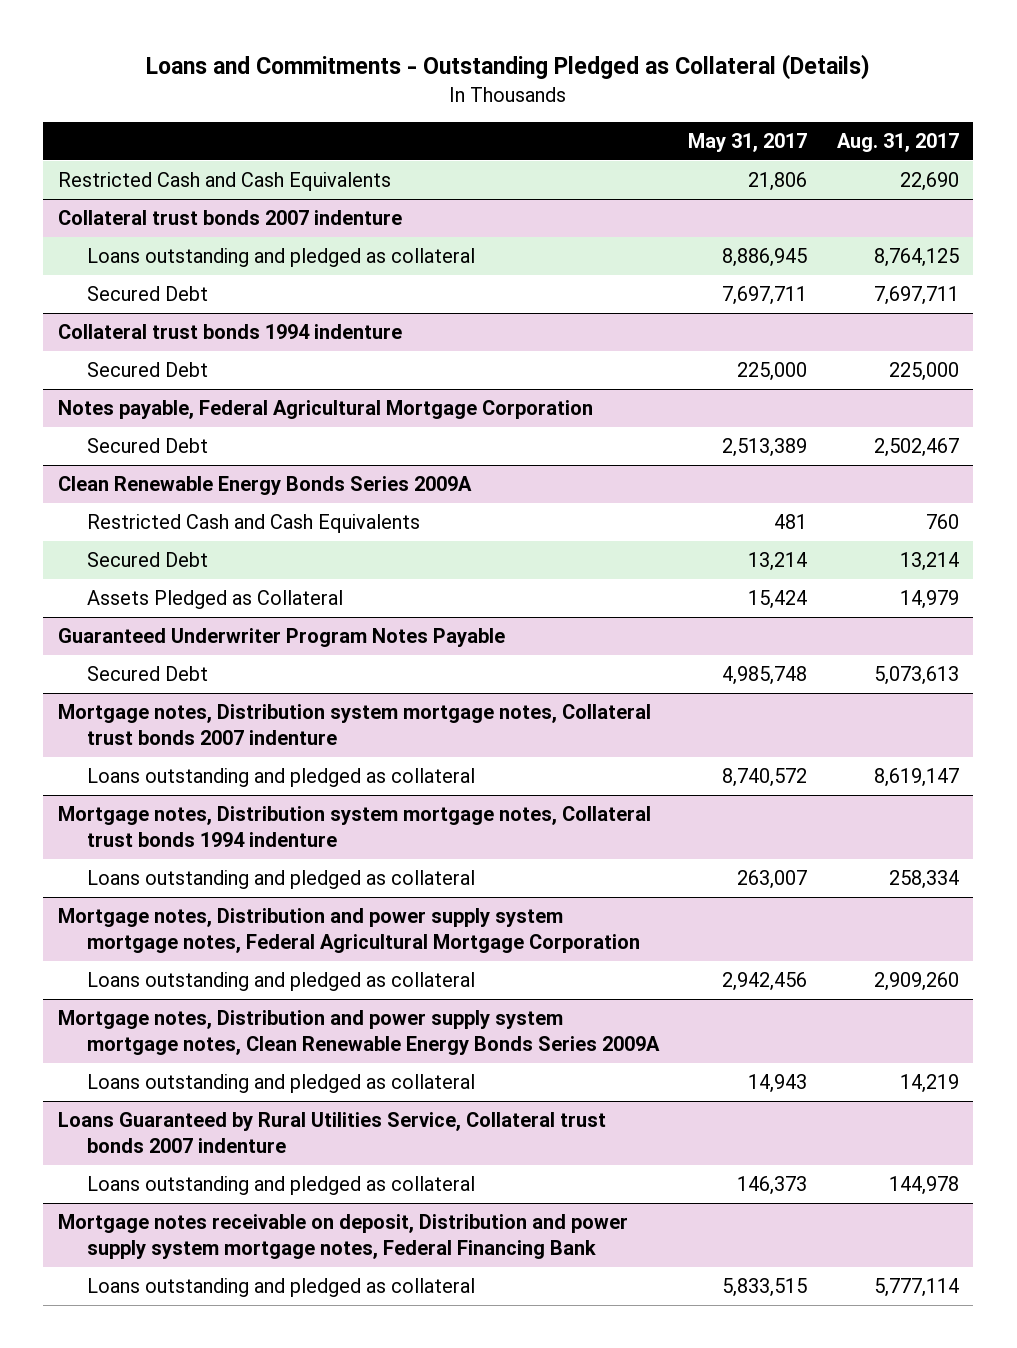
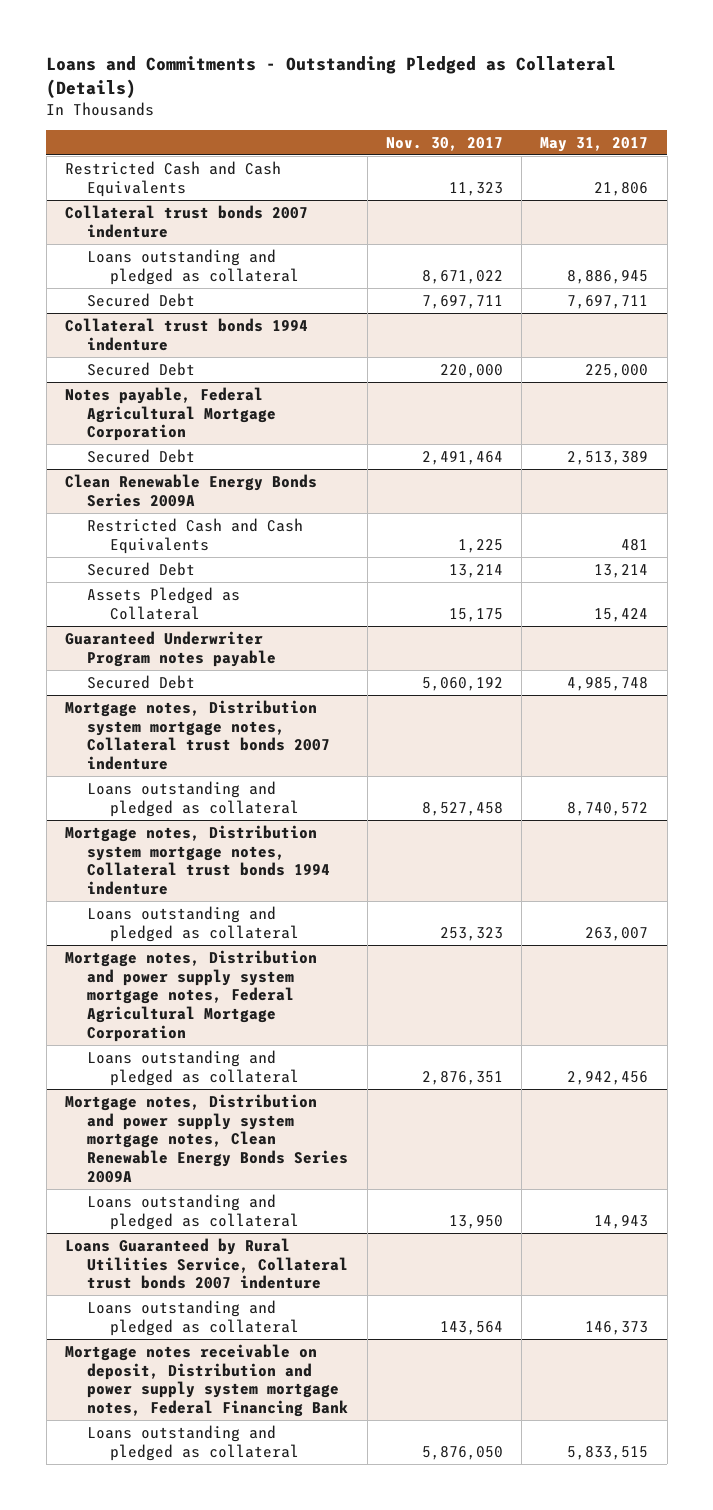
[836,132,959,152] Aug. 31, 2017 -> none
none -> [385,136,503,151] Nov. 30, 2017
[57,628,505,648] Guaranteed Underwriter Program Notes Payable -> [64,630,277,667] Guaranteed Underwriter Program notes payable

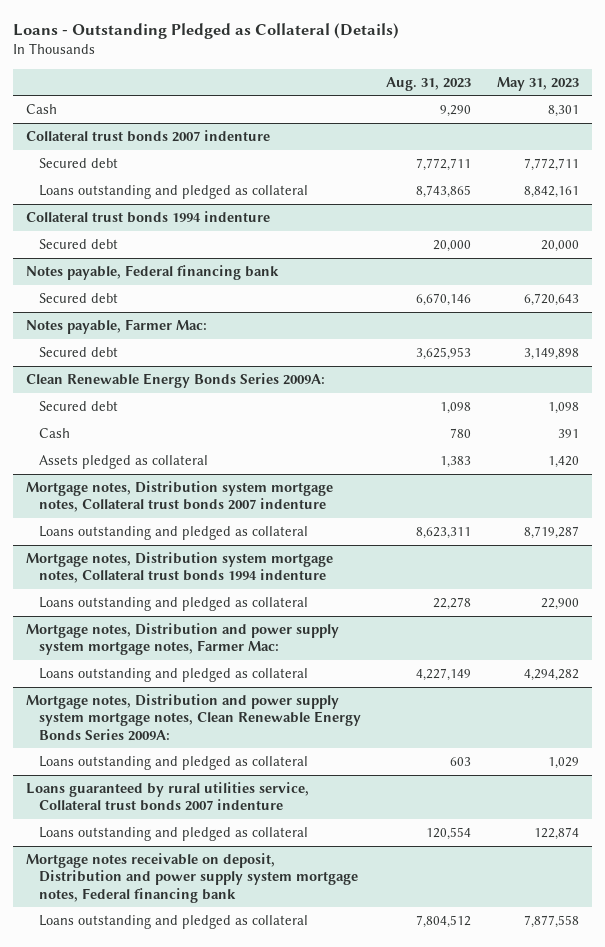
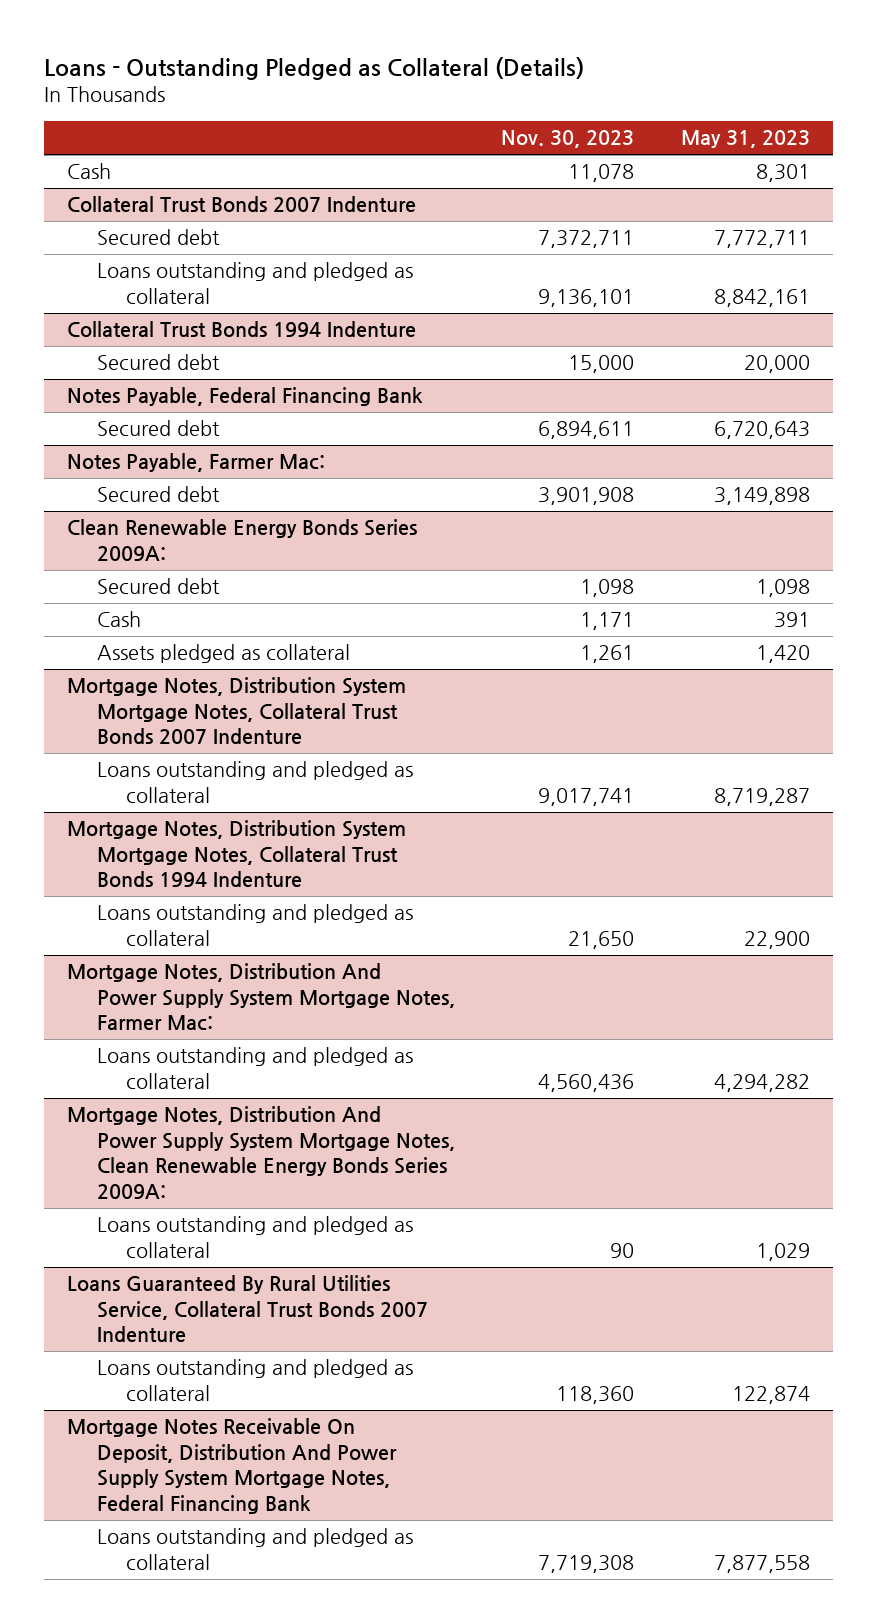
[386,76,472,91] Aug. 31, 2023 -> none
none -> [501,130,635,149] Nov. 30, 2023
[25,129,270,142] Collateral trust bonds 2007 indenture -> [67,196,417,213] Collateral Trust Bonds 2007 Indenture
[25,210,270,223] Collateral trust bonds 1994 indenture -> [67,321,417,338] Collateral Trust Bonds 1994 Indenture
[25,264,279,280] Notes payable, Federal financing bank -> [67,387,424,407] Notes Payable, Federal Financing Bank
[25,318,207,334] Notes payable, Farmer Mac: -> [67,453,326,473] Notes Payable, Farmer Mac:
[25,480,333,513] Mortgage notes, Distribution system mortgage notes, Collateral trust bonds 2007 indenture -> [67,677,407,745] Mortgage Notes, Distribution System Mortgage Notes, Collateral Trust Bonds 2007 Indenture
[25,551,333,584] Mortgage notes, Distribution system mortgage notes, Collateral trust bonds 1994 indenture -> [67,820,407,888] Mortgage Notes, Distribution System Mortgage Notes, Collateral Trust Bonds 1994 Indenture
[25,622,339,656] Mortgage notes, Distribution and power supply system mortgage notes, Farmer Mac: -> [67,963,455,1032] Mortgage Notes, Distribution And Power Supply System Mortgage Notes, Farmer Mac:
[25,693,361,741] Mortgage notes, Distribution and power supply system mortgage notes, Clean Renewable Energy Bonds Series 2009A: -> [67,1106,455,1199] Mortgage Notes, Distribution And Power Supply System Mortgage Notes, Clean Renewable Energy Bonds Series 2009A:
[25,781,309,812] Loans guaranteed by rural utilities service, Collateral trust bonds 2007 indenture -> [67,1275,428,1343] Loans Guaranteed By Rural Utilities Service, Collateral Trust Bonds 2007 Indenture
[25,852,358,903] Mortgage notes receivable on deposit, Distribution and power supply system mortgage notes, Federal financing bank -> [67,1418,397,1514] Mortgage Notes Receivable On Deposit, Distribution And Power Supply System Mortgage Notes, Federal Financing Bank

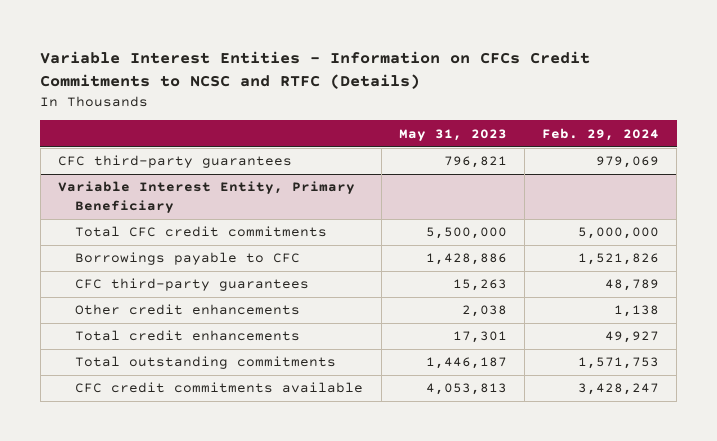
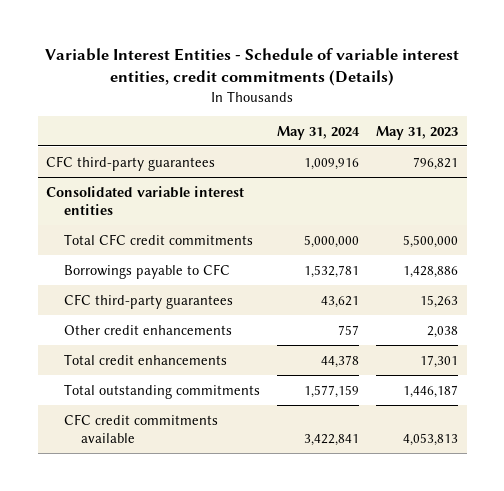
[40,51,591,89] Variable Interest Entities - Information on CFCs Credit Commitments to NCSC and RTFC (Details) -> [45,47,460,87] Variable Interest Entities - Schedule of variable interest entities, credit commitments (Details)
[541,127,659,141] Feb. 29, 2024 -> none
none -> [276,125,360,140] May 31, 2024
[58,181,356,213] Variable Interest Entity, Primary Beneficiary -> [46,185,245,216] Consolidated variable interest entities

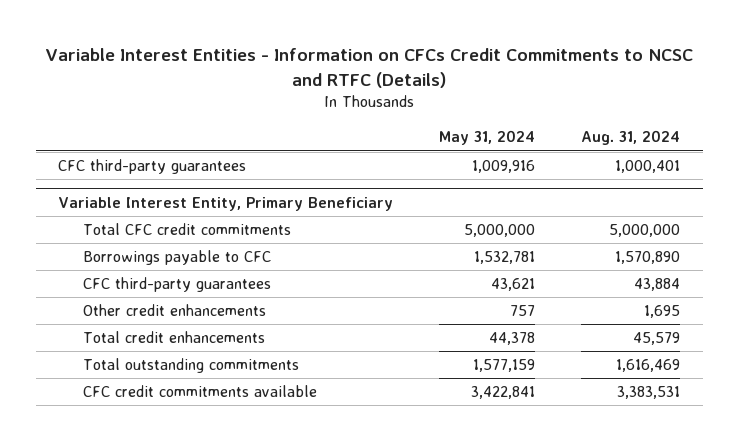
[45,47,460,87] Variable Interest Entities - Schedule of variable interest entities, credit commitments (Details) -> [45,47,694,88] Variable Interest Entities - Information on CFCs Credit Commitments to NCSC and RTFC (Details)
[376,125,459,140] May 31, 2023 -> none
none -> [581,130,681,146] Aug. 31, 2024
[46,185,245,216] Consolidated variable interest entities -> [58,196,394,211] Variable Interest Entity, Primary Beneficiary

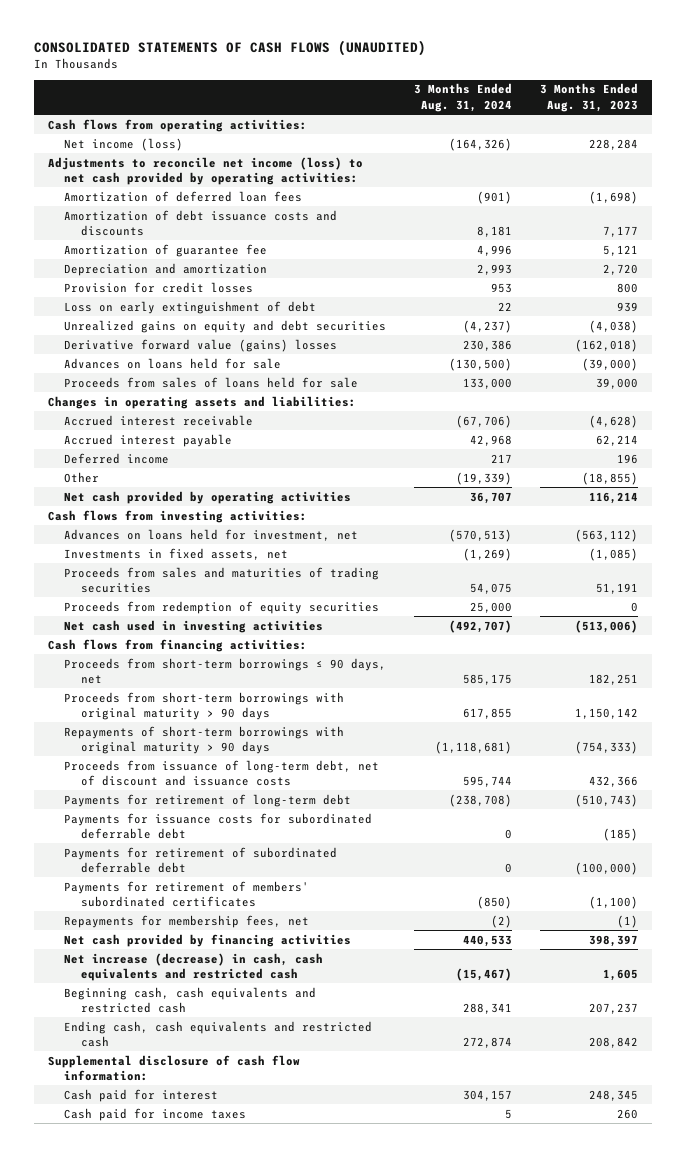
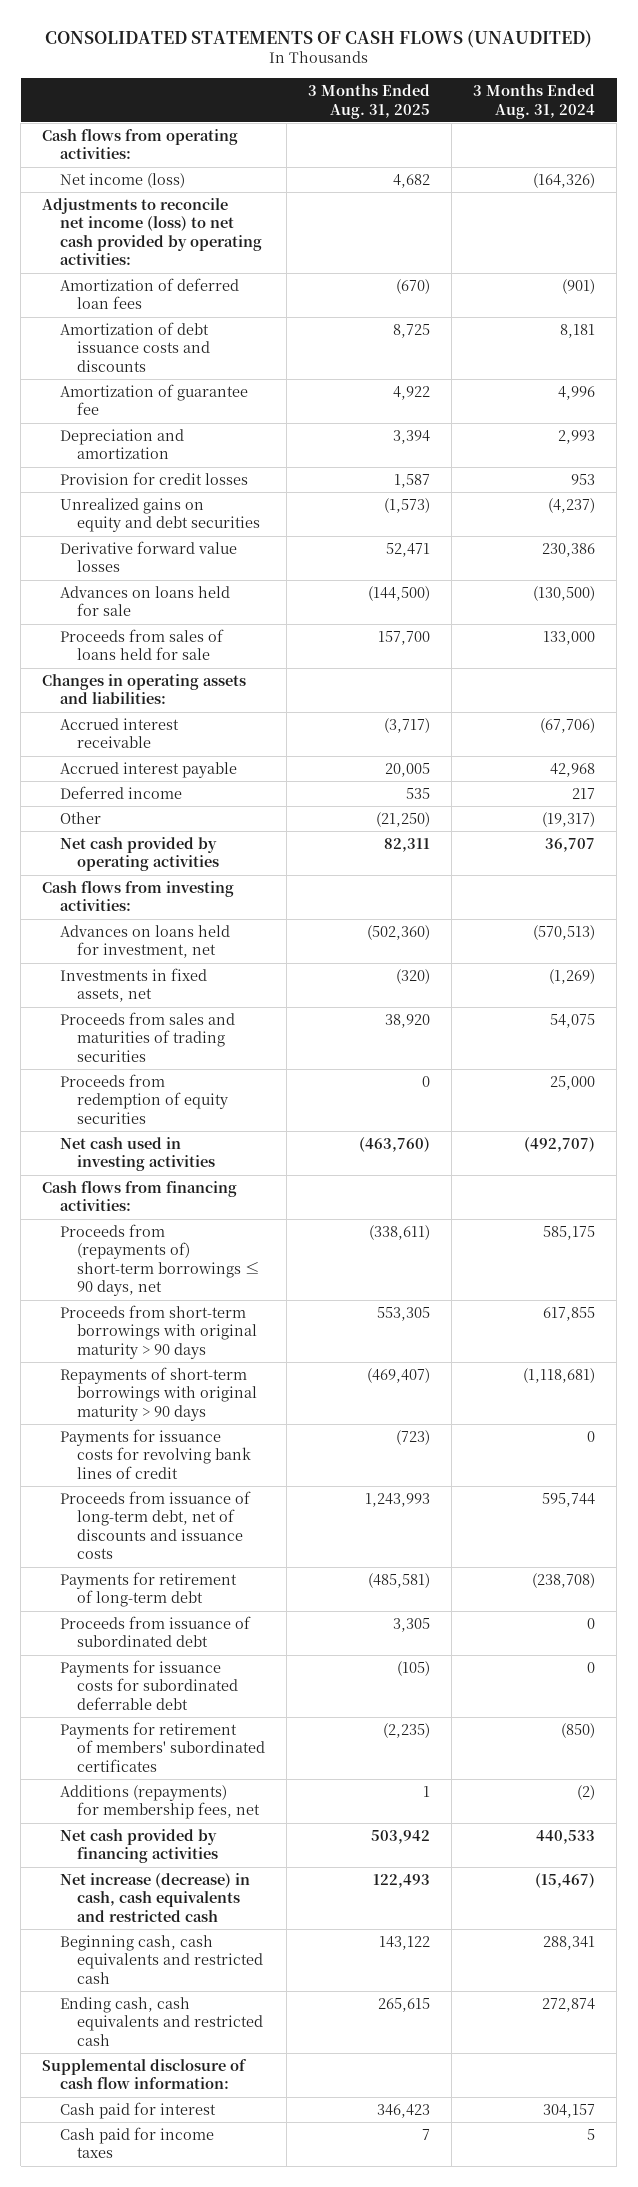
[539,83,638,112] 3 Months Ended Aug. 31, 2023 -> none
none -> [307,84,430,119] 3 Months Ended Aug. 31, 2025
[64,300,317,314] Loss on early extinguishment of debt -> none
[64,338,338,352] Derivative forward value (gains) losses -> [59,540,237,573] Derivative forward value losses
[456,471,513,485] (19,339) -> [542,811,596,827] (19,317)
[64,657,387,684] Proceeds from short-term borrowings ≤ 90 days, net -> [59,1223,260,1297] Proceeds from (repayments of) short-term borrowings ≤ 90 days, net
none -> [59,1428,251,1479] Payments for issuance costs for revolving bank lines of credit
[64,759,380,786] Proceeds from issuance of long-term debt, net of discount and issuance costs -> [59,1490,251,1560] Proceeds from issuance of long-term debt, net of discounts and issuance costs
none -> [59,1615,251,1648] Proceeds from issuance of subordinated debt
[64,846,338,873] Payments for retirement of subordinated deferrable debt -> none
[64,914,310,928] Repayments for membership fees, net -> [59,1784,260,1820] Additions (repayments) for membership fees, net

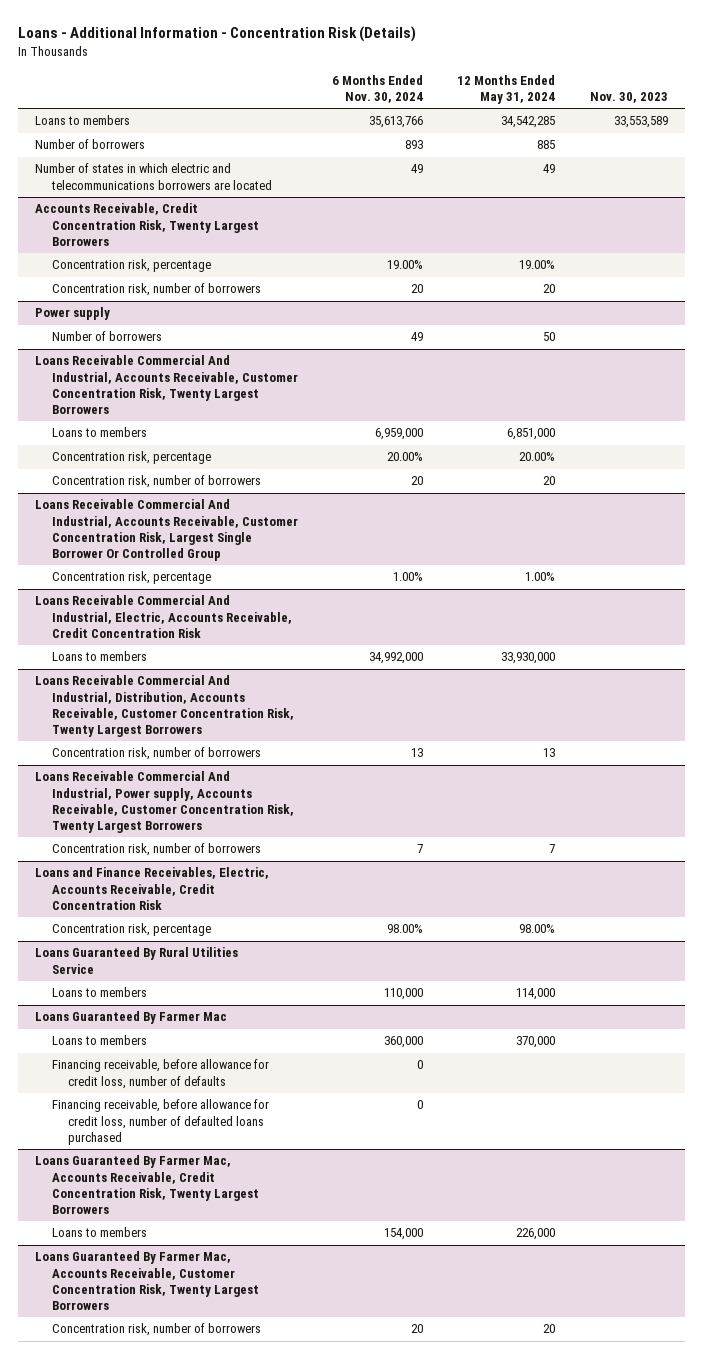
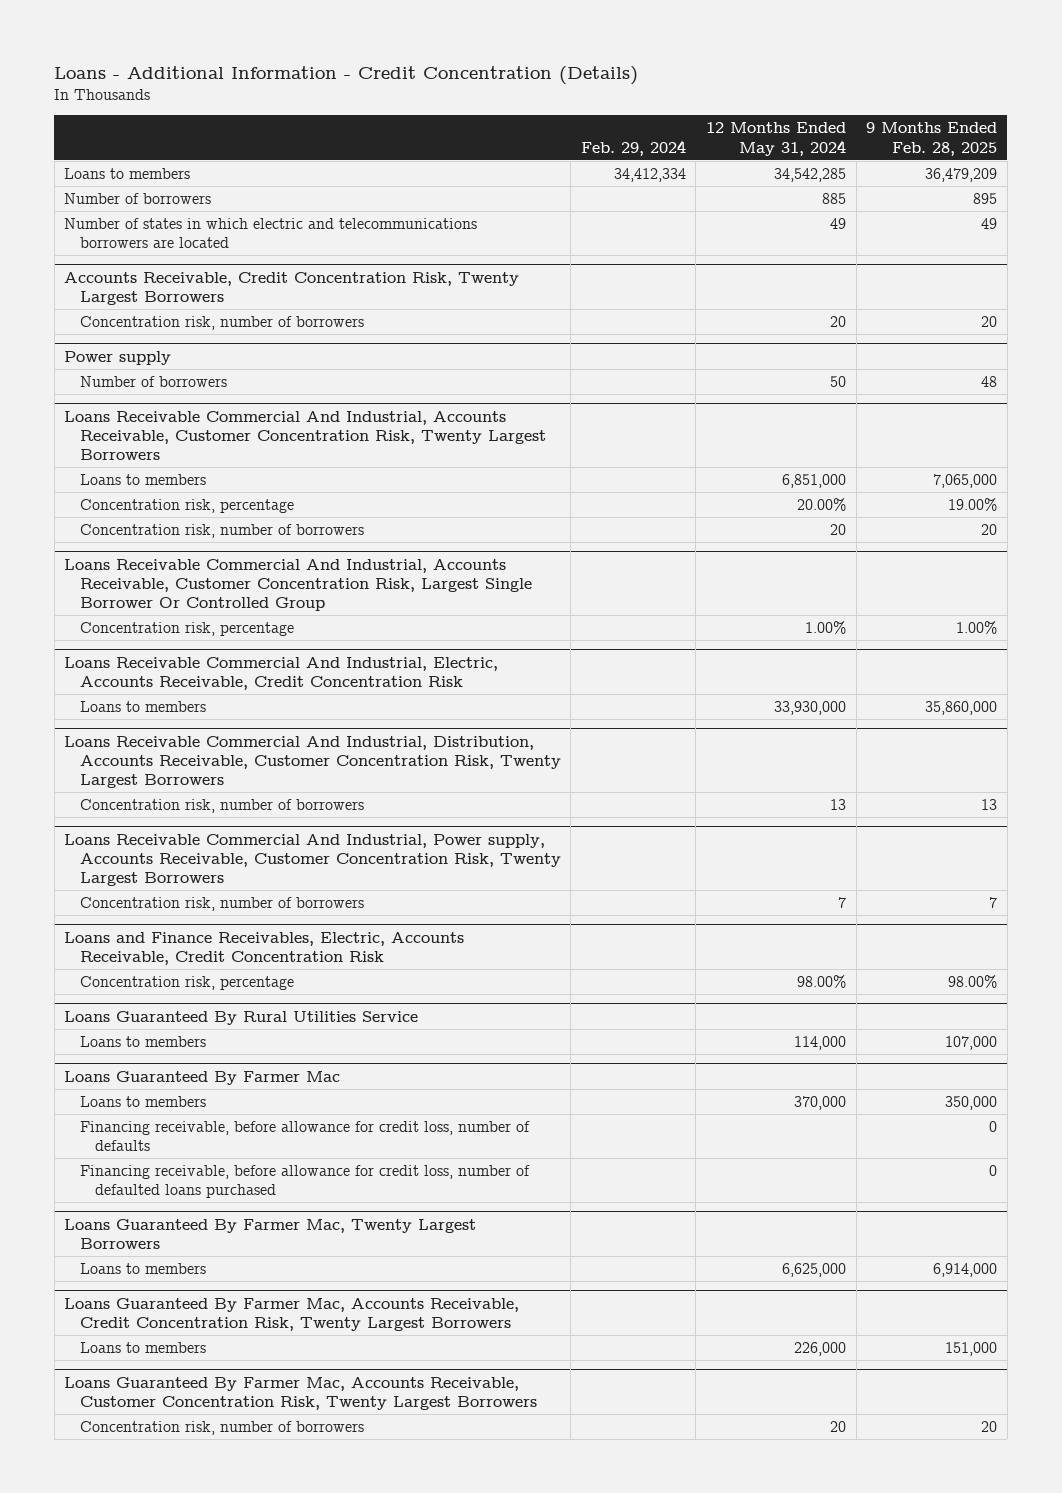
[17,26,416,43] Loans - Additional Information - Concentration Risk (Details) -> [54,65,639,85] Loans - Additional Information - Credit Concentration (Details)
[332,74,424,104] 6 Months Ended Nov. 30, 2024 -> none
[589,92,668,104] Nov. 30, 2023 -> none
none -> [580,139,686,156] Feb. 29, 2024
none -> [866,122,998,156] 9 Months Ended Feb. 28, 2025
[51,259,211,273] Concentration risk, percentage -> none
none -> [64,1218,477,1249] Loans Guaranteed By Farmer Mac, Twenty Largest Borrowers
none -> [79,1262,206,1274] Loans to members

